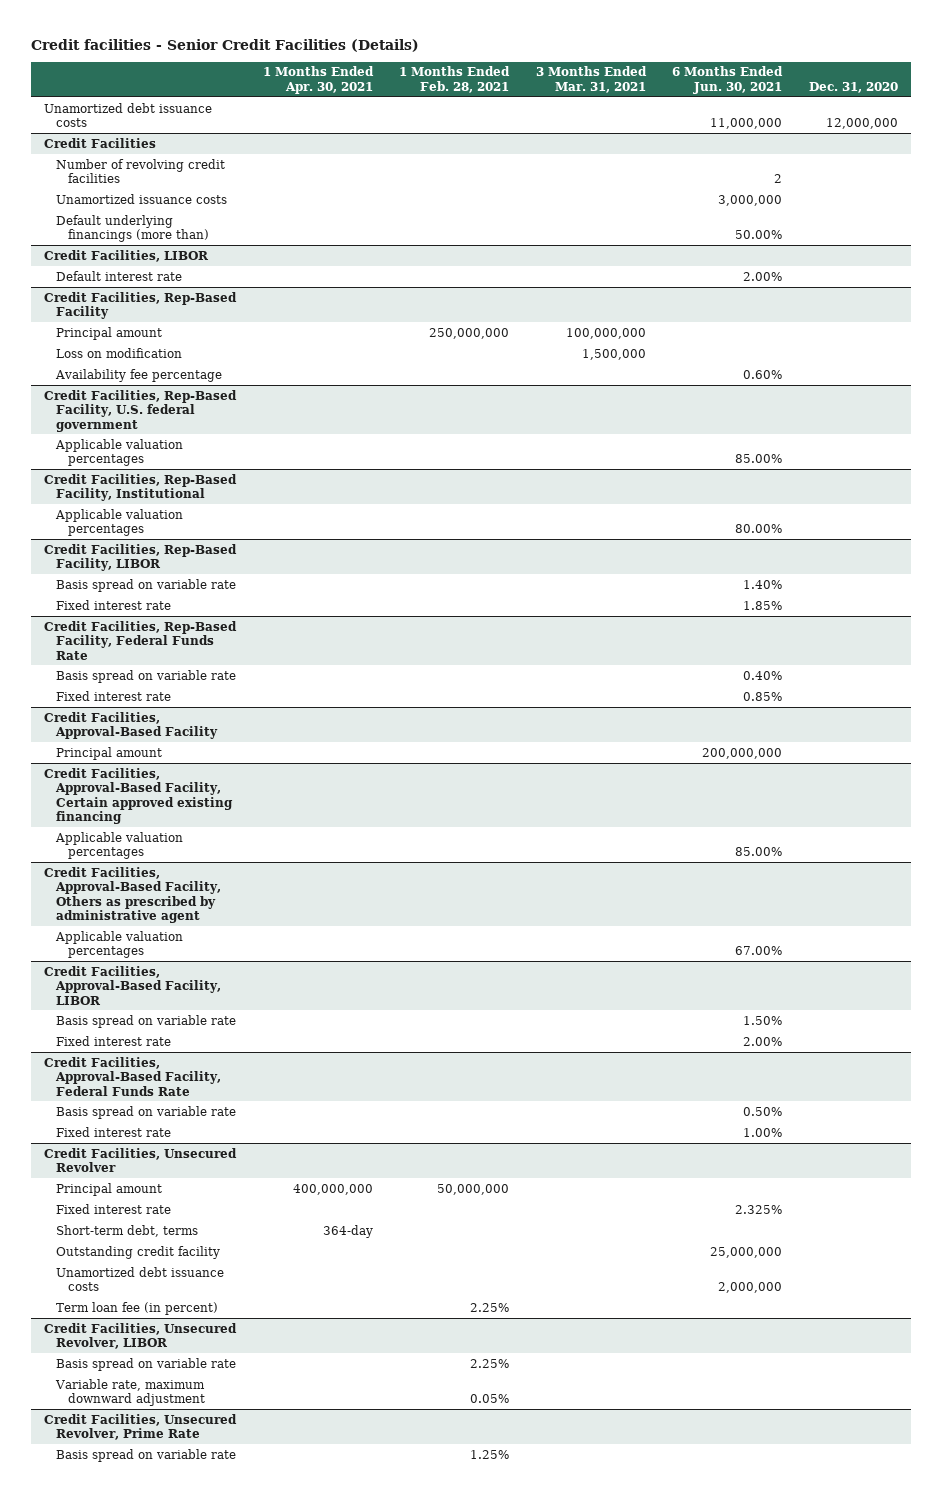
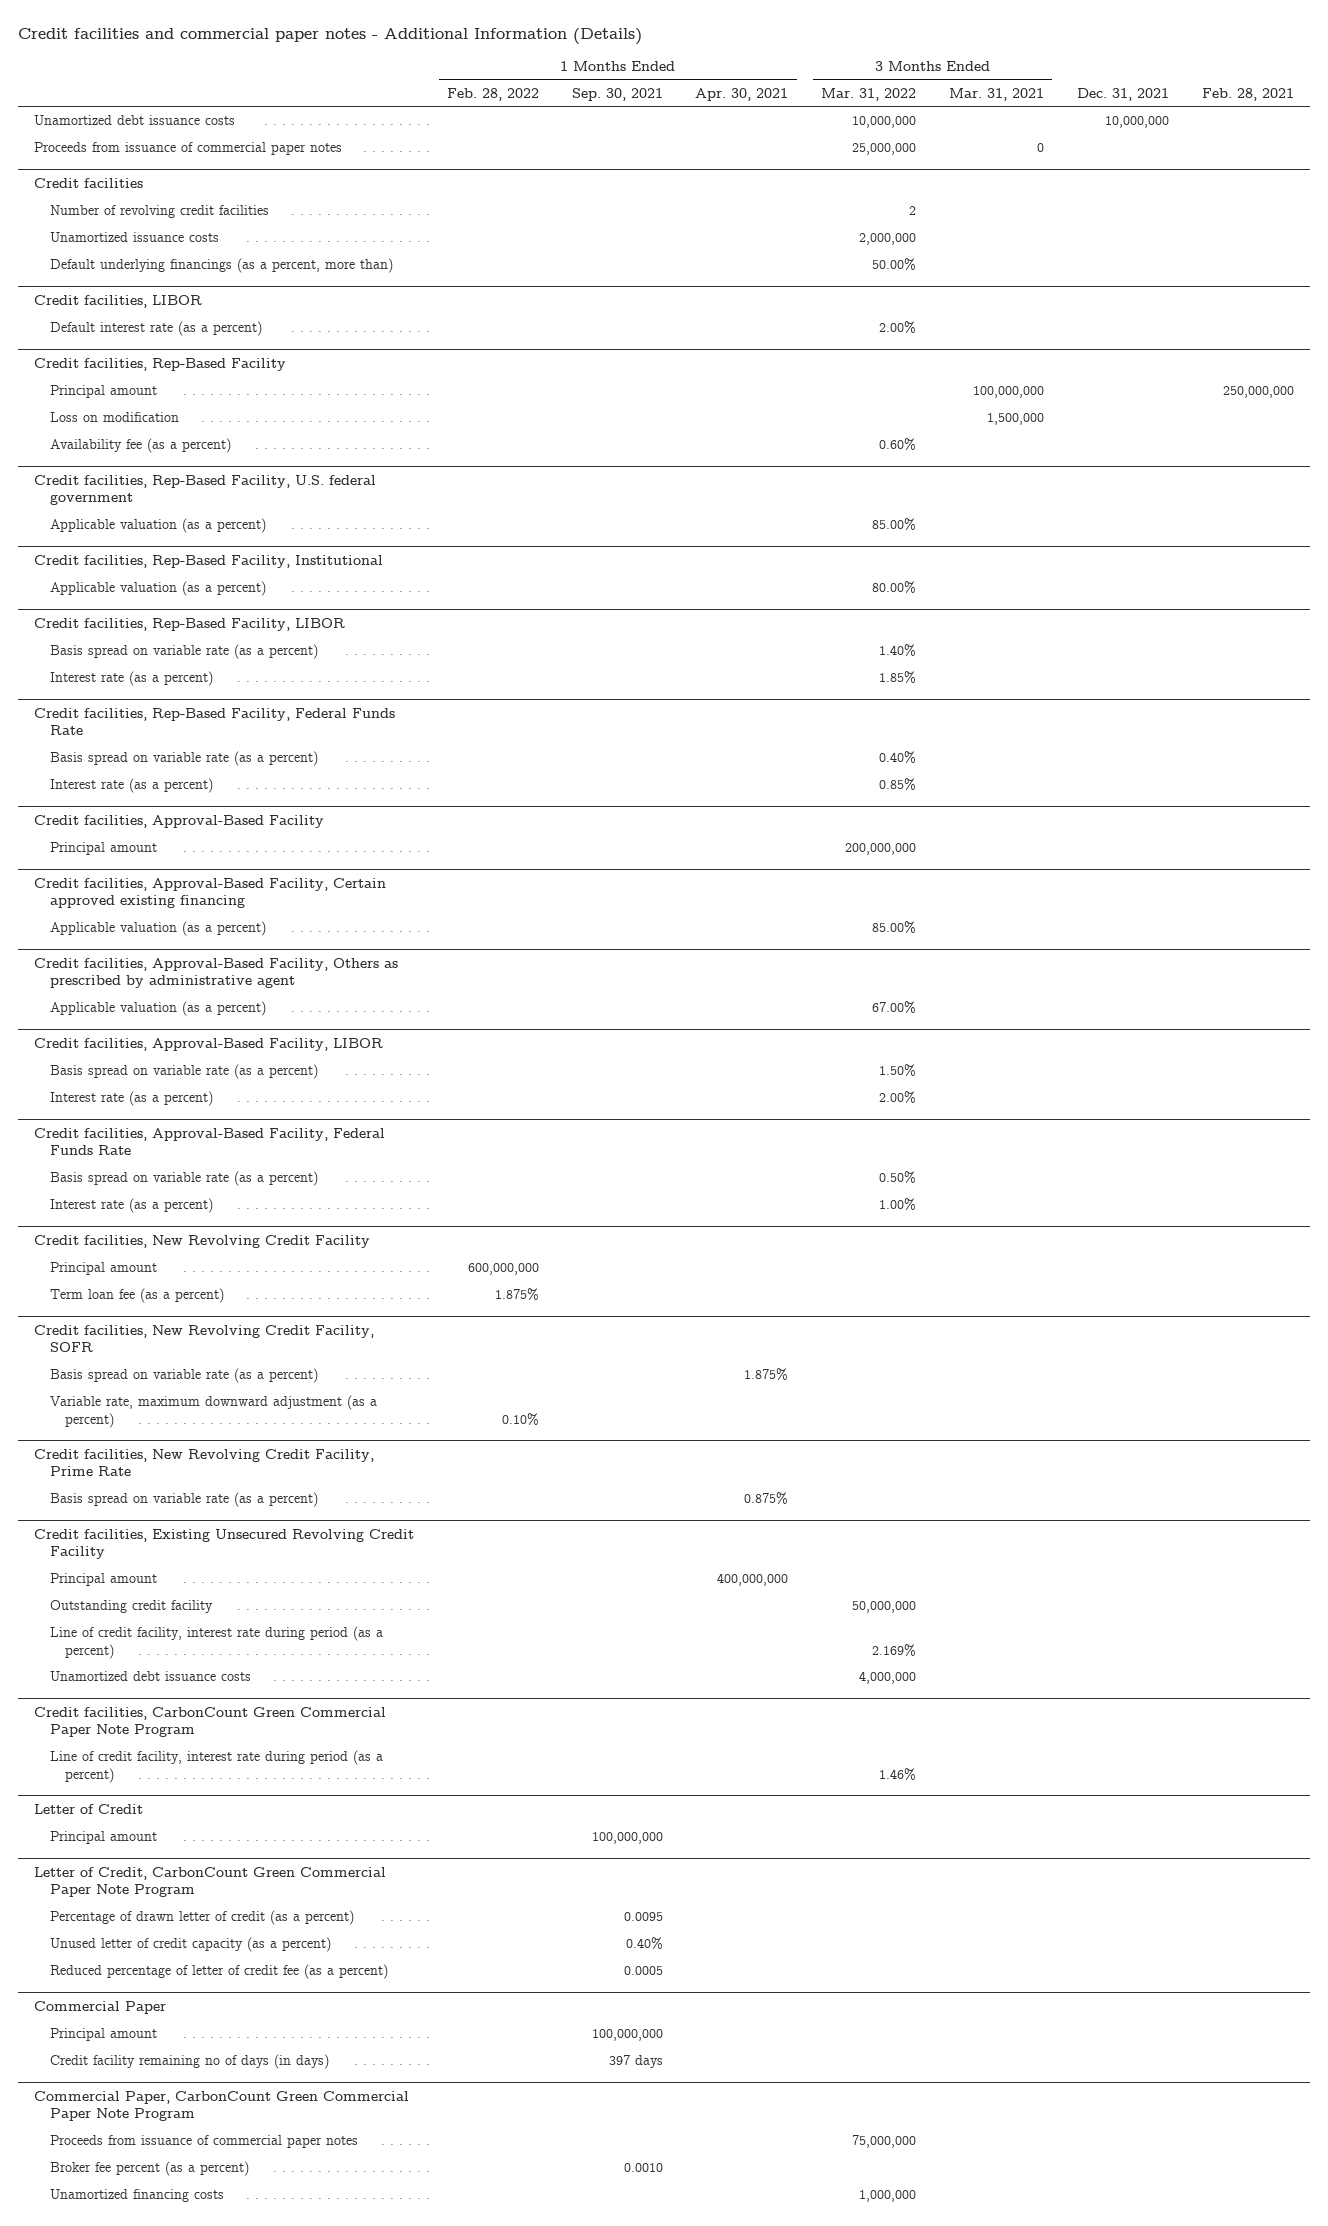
[30,38,419,52] Credit facilities - Senior Credit Facilities (Details) -> [17,27,642,45] Credit facilities and commercial paper notes - Additional Information (Details)
[399,66,511,93] 1 Months Ended Feb. 28, 2021 -> none
[672,66,784,94] 6 Months Ended Jun. 30, 2021 -> none
[808,81,898,93] Dec. 31, 2020 -> none
none -> [446,87,539,101] Feb. 28, 2022
none -> [571,87,663,101] Sep. 30, 2021
none -> [821,87,917,101] Mar. 31, 2022
none -> [1076,87,1169,101] Dec. 31, 2021
none -> [1201,87,1294,101] Feb. 28, 2021
none -> [34,142,343,156] Proceeds from issuance of commercial paper notes
[44,137,157,148] Credit Facilities -> [34,177,144,188] Credit facilities
[56,214,210,243] Default underlying financings (more than) -> [49,258,393,274] Default underlying financings (as a percent, more than)
[44,249,210,262] Credit Facilities, LIBOR -> [34,294,203,308] Credit facilities, LIBOR
[56,270,183,281] Default interest rate -> [49,321,262,337] Default interest rate (as a percent)
[44,291,238,320] Credit Facilities, Rep-Based Facility -> [34,357,287,371] Credit facilities, Rep-Based Facility
[55,368,223,382] Availability fee percentage -> [49,438,231,454] Availability fee (as a percent)
[44,389,238,432] Credit Facilities, Rep-Based Facility, U.S. federal government -> [34,474,377,506] Credit facilities, Rep-Based Facility, U.S. federal government
[55,438,184,467] Applicable valuation percentages -> [49,518,266,534] Applicable valuation (as a percent)
[44,473,238,502] Credit Facilities, Rep-Based Facility, Institutional -> [34,554,384,568] Credit facilities, Rep-Based Facility, Institutional
[55,508,184,537] Applicable valuation percentages -> [49,581,266,597] Applicable valuation (as a percent)
[44,543,238,572] Credit Facilities, Rep-Based Facility, LIBOR -> [34,617,346,631] Credit facilities, Rep-Based Facility, LIBOR
[56,578,237,592] Basis spread on variable rate -> [49,644,318,660] Basis spread on variable rate (as a percent)
[56,599,172,610] Fixed interest rate -> [49,671,213,687] Interest rate (as a percent)
[44,620,238,660] Credit Facilities, Rep-Based Facility, Federal Funds Rate -> [34,707,396,736] Credit facilities, Rep-Based Facility, Federal Funds Rate
[56,669,237,683] Basis spread on variable rate -> [49,751,318,767] Basis spread on variable rate (as a percent)
[56,690,172,701] Fixed interest rate -> [49,778,213,794] Interest rate (as a percent)
[44,711,219,740] Credit Facilities, Approval-Based Facility -> [34,814,325,828] Credit facilities, Approval-Based Facility
[44,767,234,824] Credit Facilities, Approval-Based Facility, Certain approved existing financing -> [34,877,387,909] Credit facilities, Approval-Based Facility, Certain approved existing financing
[55,831,184,860] Applicable valuation percentages -> [49,921,266,937] Applicable valuation (as a percent)
[44,866,222,923] Credit Facilities, Approval-Based Facility, Others as prescribed by administrative agent -> [34,957,399,989] Credit facilities, Approval-Based Facility, Others as prescribed by administrative agent
[55,930,184,959] Applicable valuation percentages -> [49,1001,266,1017] Applicable valuation (as a percent)
[44,965,222,1005] Credit Facilities, Approval-Based Facility, LIBOR -> [34,1037,384,1051] Credit facilities, Approval-Based Facility, LIBOR
[56,1014,237,1028] Basis spread on variable rate -> [49,1064,318,1080] Basis spread on variable rate (as a percent)
[56,1035,172,1046] Fixed interest rate -> [49,1091,213,1107] Interest rate (as a percent)
[44,1056,222,1096] Credit Facilities, Approval-Based Facility, Federal Funds Rate -> [34,1127,386,1156] Credit facilities, Approval-Based Facility, Federal Funds Rate
[56,1105,237,1119] Basis spread on variable rate -> [49,1171,318,1187] Basis spread on variable rate (as a percent)
[56,1126,172,1137] Fixed interest rate -> [49,1198,213,1214] Interest rate (as a percent)
none -> [34,1234,371,1248] Credit facilities, New Revolving Credit Facility
none -> [49,1262,157,1276] Principal amount
none -> [49,1288,224,1304] Term loan fee (as a percent)
none -> [34,1324,375,1353] Credit facilities, New Revolving Credit Facility, SOFR
none -> [49,1368,318,1384] Basis spread on variable rate (as a percent)
none -> [49,1395,377,1428] Variable rate, maximum downward adjustment (as a percent)
none -> [34,1448,375,1477] Credit facilities, New Revolving Credit Facility, Prime Rate
none -> [49,1492,318,1508] Basis spread on variable rate (as a percent)
[44,1147,238,1173] Credit Facilities, Unsecured Revolver -> [34,1528,415,1560] Credit facilities, Existing Unsecured Revolving Credit Facility
[56,1203,172,1214] Fixed interest rate -> none
[56,1224,199,1237] Short-term debt, terms -> none
none -> [49,1626,383,1659] Line of credit facility, interest rate during period (as a percent)
[56,1301,219,1315] Term loan fee (in percent) -> none
[44,1322,238,1350] Credit Facilities, Unsecured Revolver, LIBOR -> none
[56,1357,237,1371] Basis spread on variable rate -> none
[55,1378,206,1407] Variable rate, maximum downward adjustment -> none
[44,1413,238,1441] Credit Facilities, Unsecured Revolver, Prime Rate -> none
[56,1448,237,1462] Basis spread on variable rate -> none
none -> [34,1706,387,1738] Credit facilities, CarbonCount Green Commercial Paper Note Program
none -> [49,1750,383,1783] Line of credit facility, interest rate during period (as a percent)
none -> [34,1803,144,1814] Letter of Credit
none -> [49,1831,157,1845] Principal amount
none -> [34,1866,387,1898] Letter of Credit, CarbonCount Green Commercial Paper Note Program
none -> [49,1910,354,1926] Percentage of drawn letter of credit (as a percent)
none -> [49,1937,331,1953] Unused letter of credit capacity (as a percent)
none -> [49,1964,388,1980] Reduced percentage of letter of credit fee (as a percent)
none -> [34,2000,167,2014] Commercial Paper
none -> [49,2028,157,2042] Principal amount
none -> [49,2054,329,2070] Credit facility remaining no of days (in days)
none -> [34,2090,410,2122] Commercial Paper, CarbonCount Green Commercial Paper Note Program
none -> [49,2135,358,2149] Proceeds from issuance of commercial paper notes
none -> [49,2161,249,2177] Broker fee percent (as a percent)
none -> [49,2189,224,2203] Unamortized financing costs

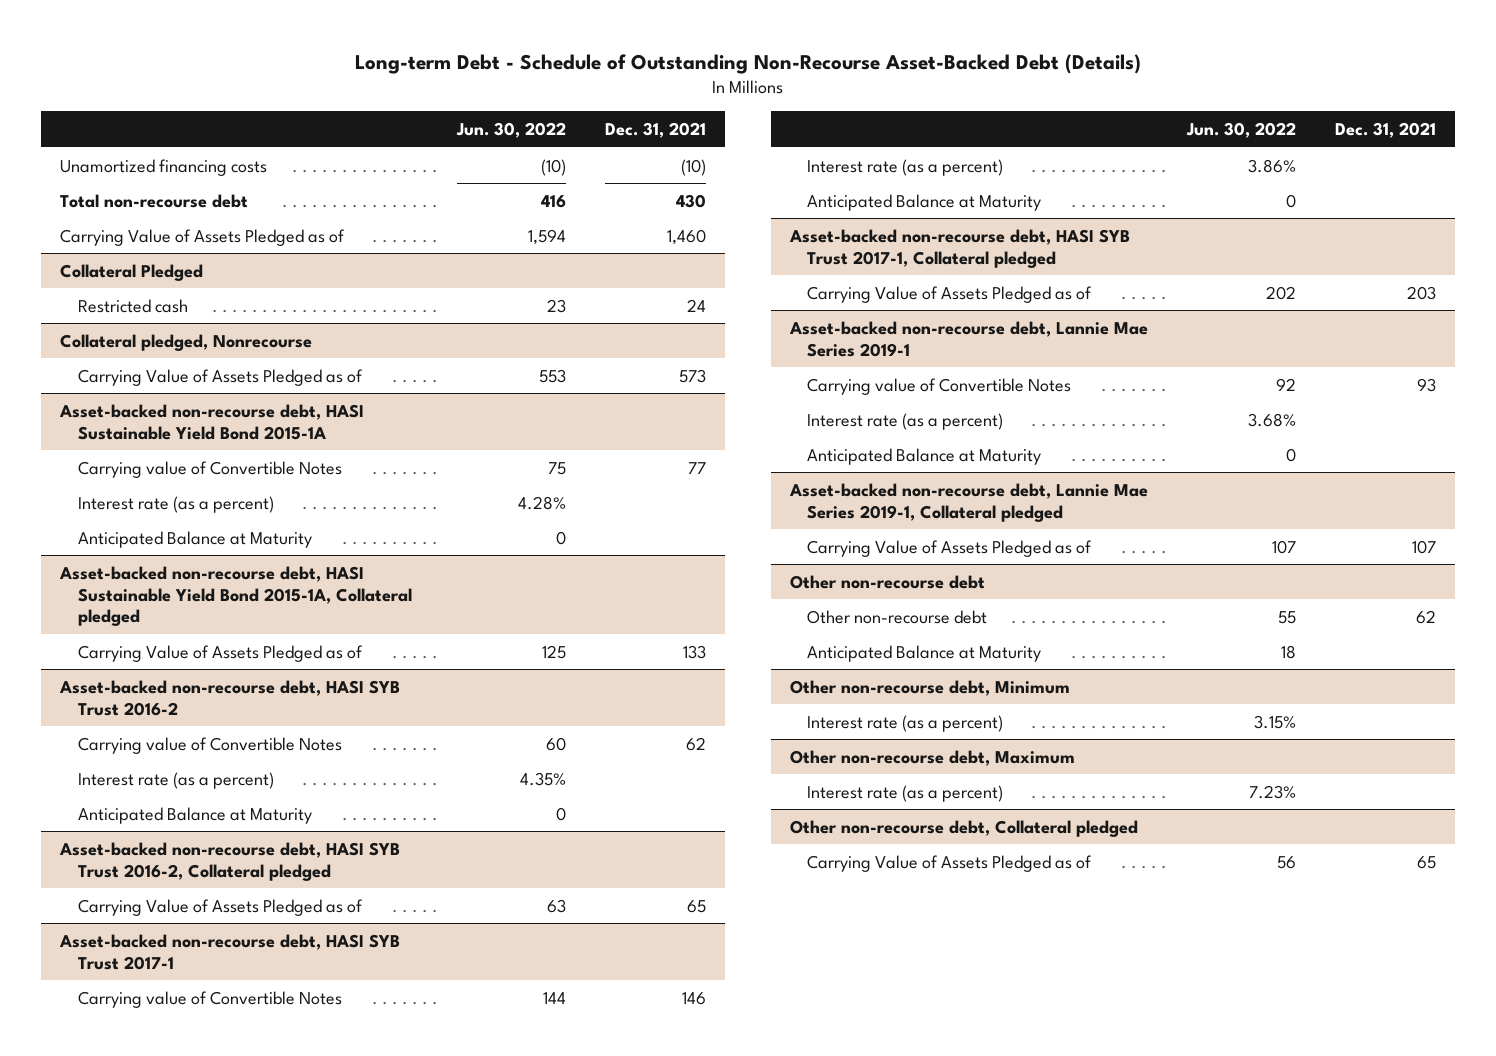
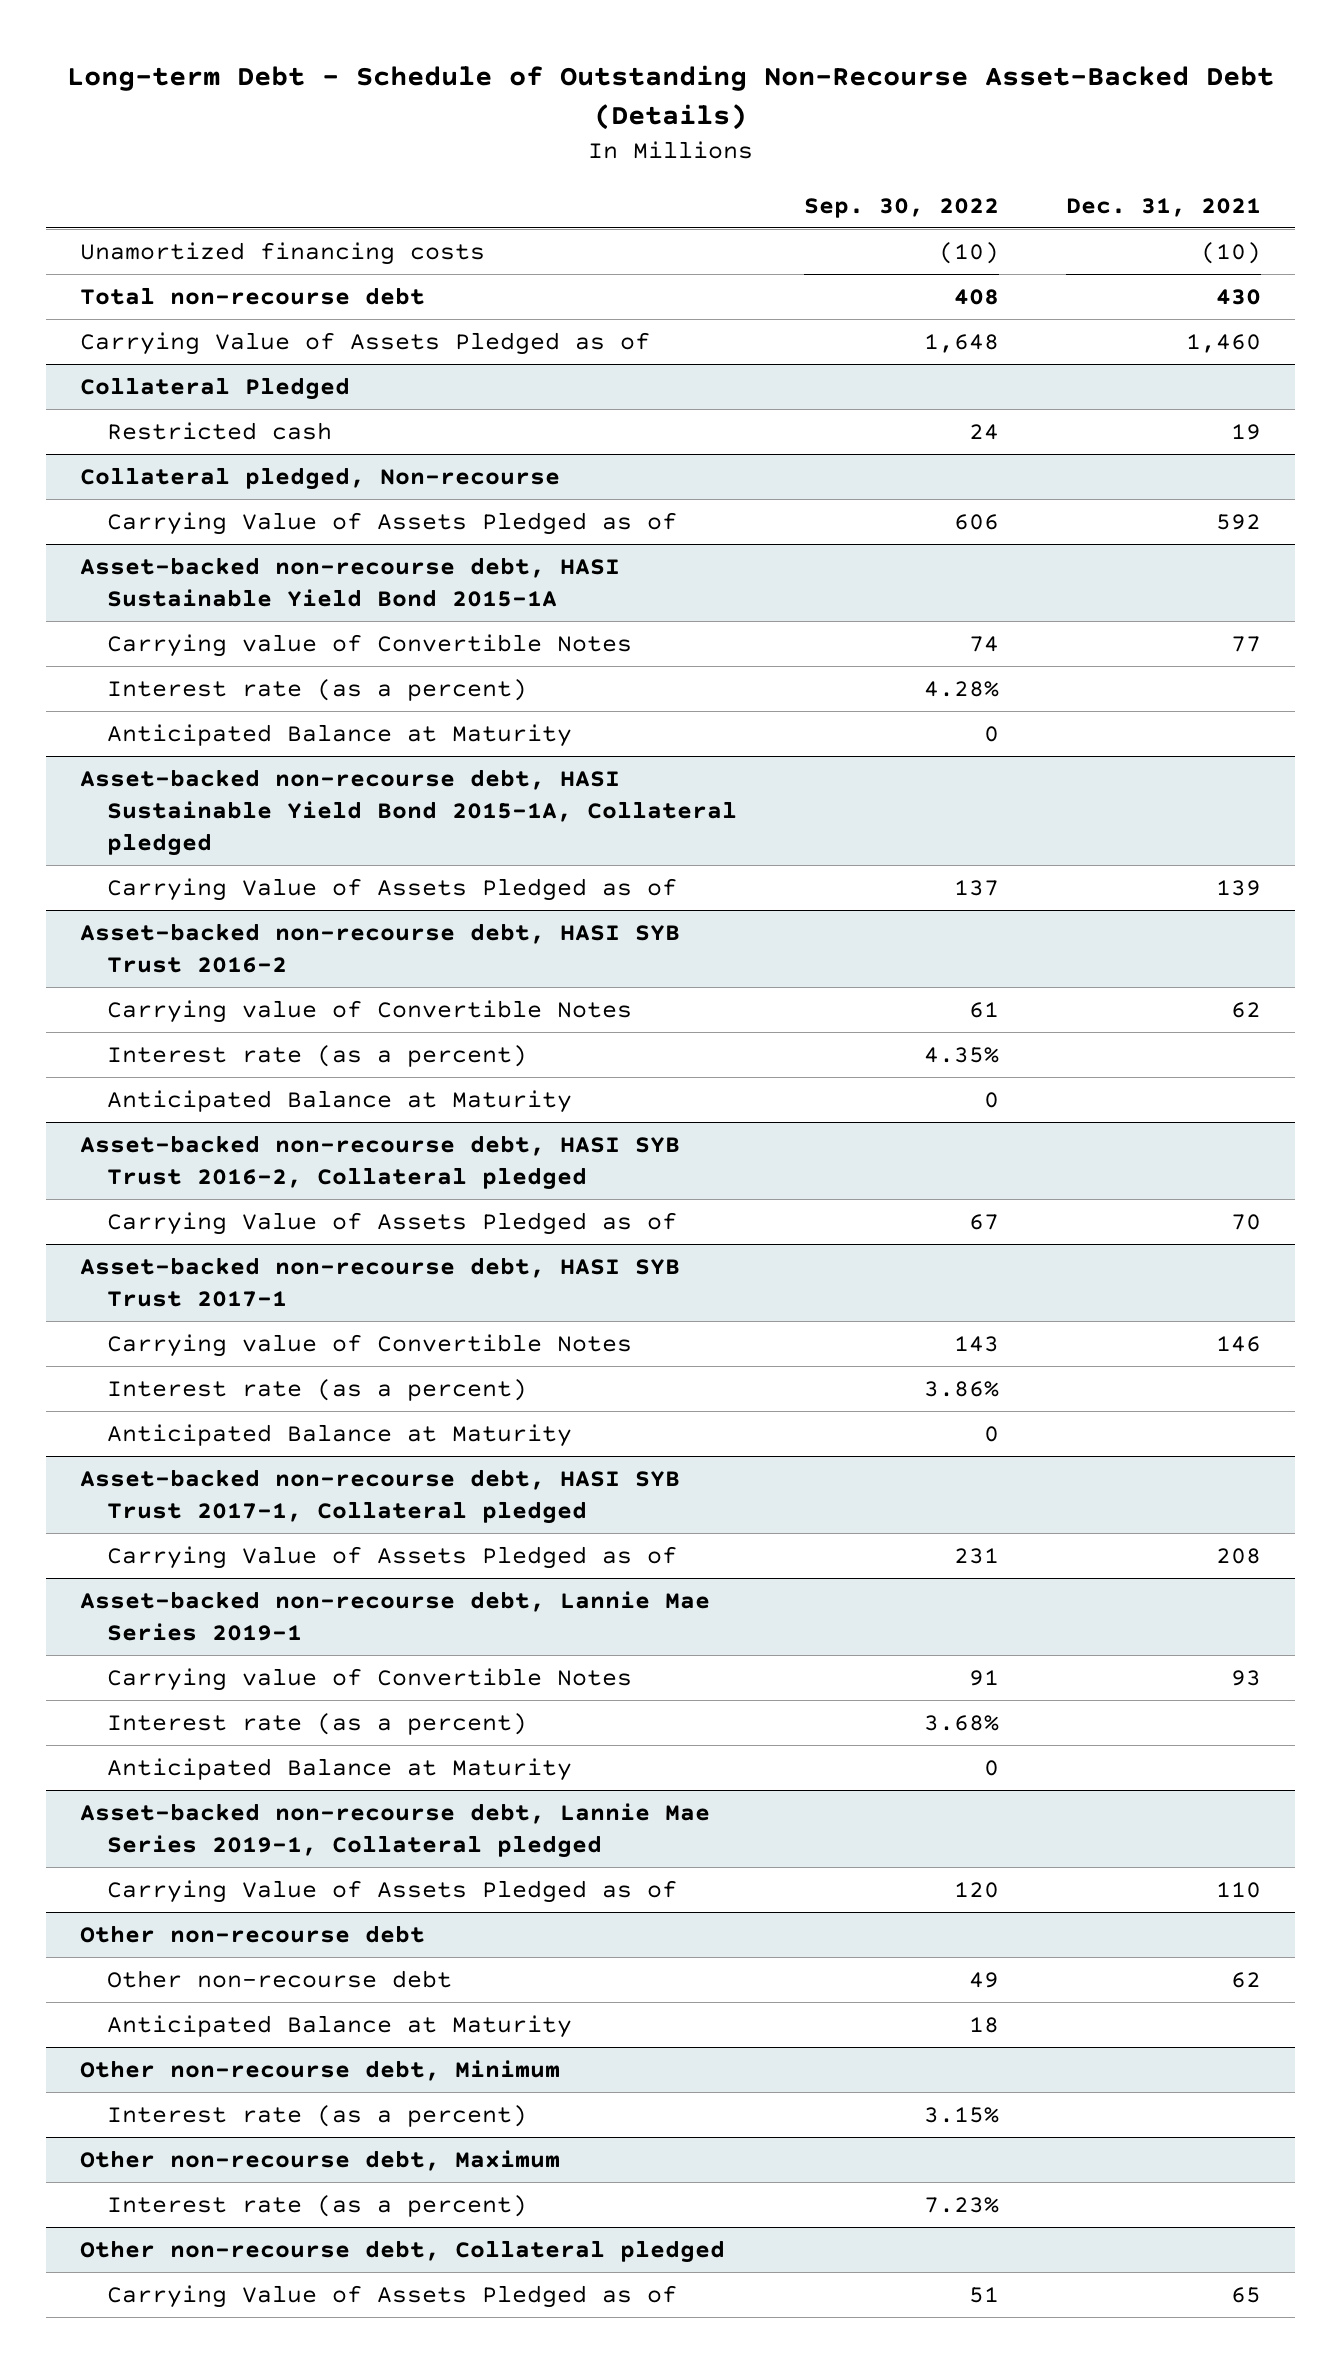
[456,121,567,138] Jun. 30, 2022 -> none
none -> [804,197,1000,218] Sep. 30, 2022
[60,333,313,351] Collateral pledged, Nonrecourse -> none
[77,368,363,386] Carrying Value of Assets Pledged as of -> none
[687,298,707,312] 24 -> [1231,423,1262,440] 19
none -> [79,466,560,490] Collateral pledged, Non-recourse
none -> [107,511,678,535] Carrying Value of Assets Pledged as of
[683,644,707,659] 133 -> [1216,879,1262,896] 139
[687,899,707,913] 65 -> [1231,1213,1262,1230] 70
[1406,285,1436,300] 203 -> [1216,1547,1262,1564] 208
[1411,539,1436,554] 107 -> [1216,1881,1262,1898] 110

